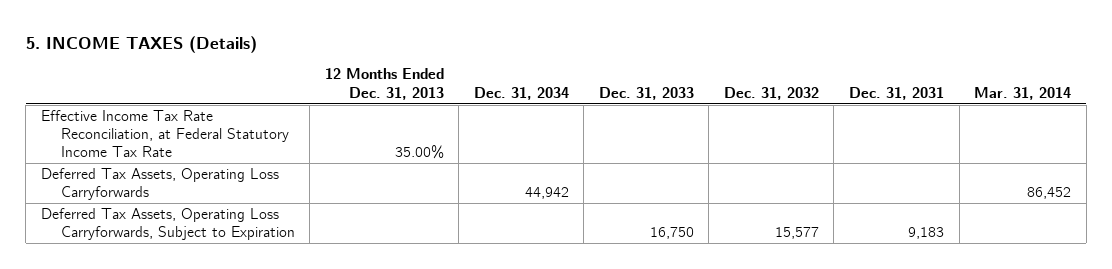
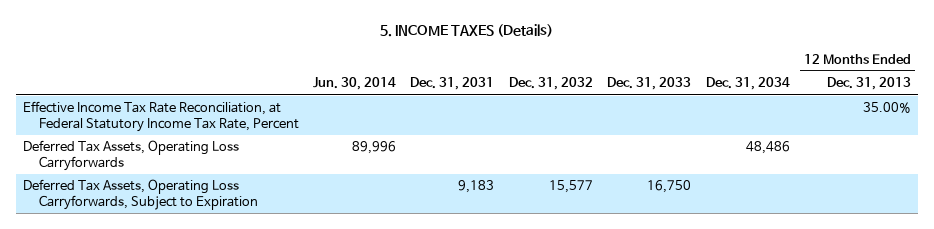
[974,86,1072,100] Mar. 31, 2014 -> none
none -> [312,77,396,91] Jun. 30, 2014
[40,110,289,158] Effective Income Tax Rate Reconciliation, at Federal Statutory Income Tax Rate -> [23,101,299,132] Effective Income Tax Rate Reconciliation, at Federal Statutory Income Tax Rate, Percent
[524,187,569,200] 44,942 -> [745,141,790,155] 48,486

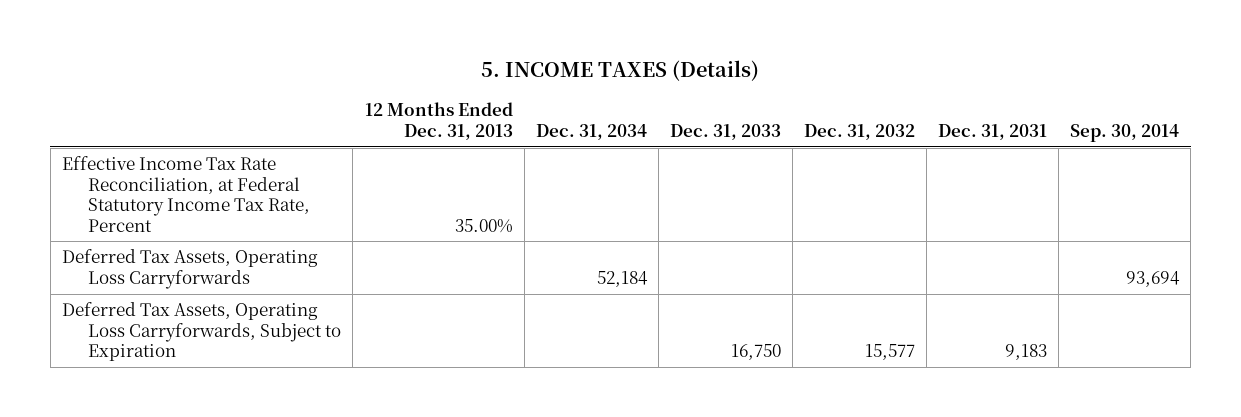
[312,77,396,91] Jun. 30, 2014 -> none
none -> [1069,123,1179,142] Sep. 30, 2014
[745,141,790,155] 48,486 -> [596,270,648,287] 52,184

